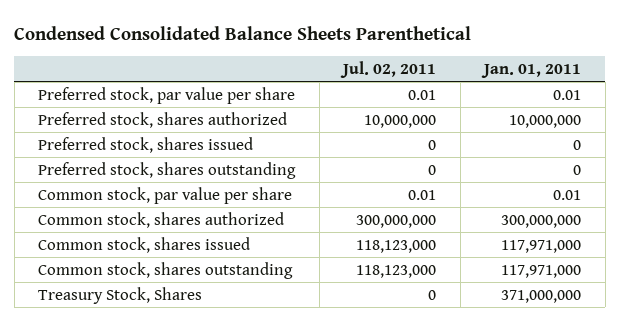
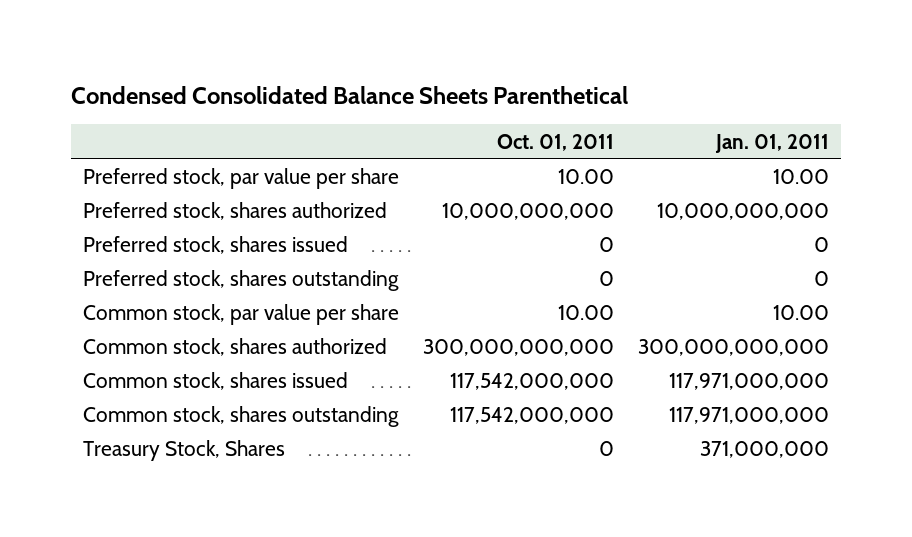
[340,60,437,78] Jul. 02, 2011 -> none
none -> [496,133,614,151] Oct. 01, 2011
[553,89,582,100] 0.01 -> [772,169,829,185] 10.00
[509,114,582,128] 10,000,000 -> [656,203,829,221] 10,000,000,000
[553,189,582,200] 0.01 -> [772,305,829,321] 10.00
[501,214,582,228] 300,000,000 -> [637,339,829,357] 300,000,000,000
[501,239,582,253] 117,971,000 -> [668,373,829,391] 117,971,000,000
[501,264,582,278] 117,971,000 -> [668,407,829,425] 117,971,000,000

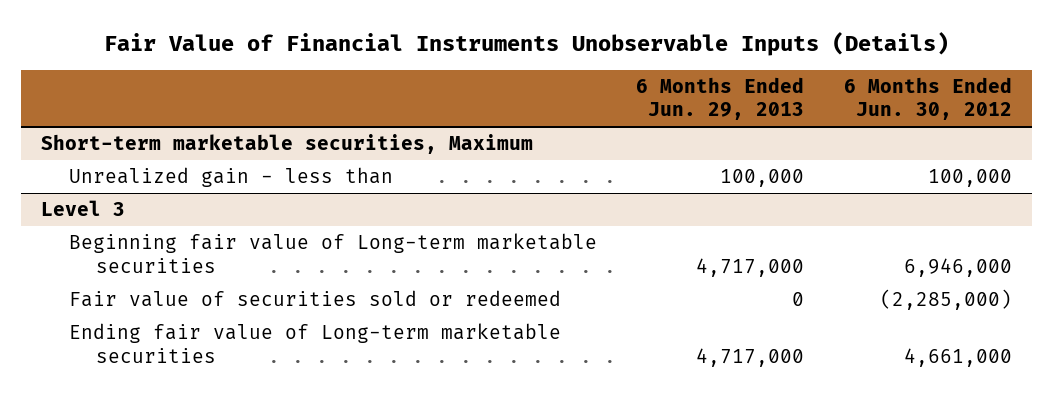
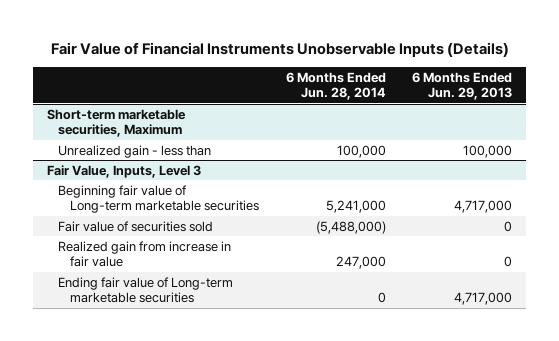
[844,76,1013,121] 6 Months Ended Jun. 30, 2012 -> none
none -> [285,71,386,101] 6 Months Ended Jun. 28, 2014
[41,199,126,216] Level 3 -> none
none -> [46,164,201,178] Fair Value, Inputs, Level 3
[68,289,561,307] Fair value of securities sold or redeemed -> [58,220,214,232] Fair value of securities sold
none -> [58,240,232,268] Realized gain from increase in fair value

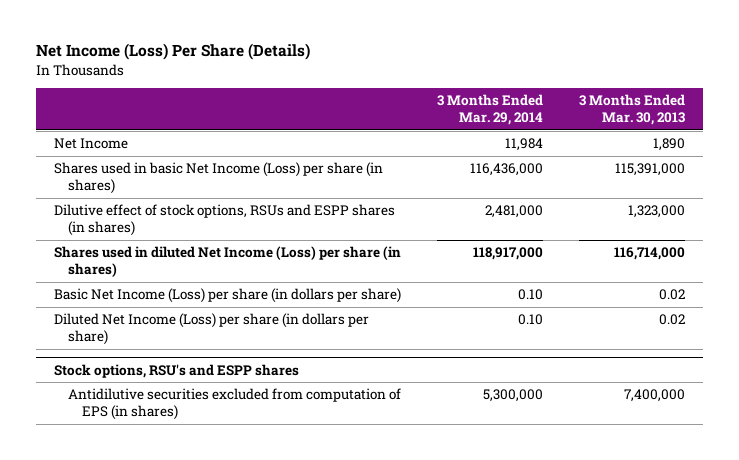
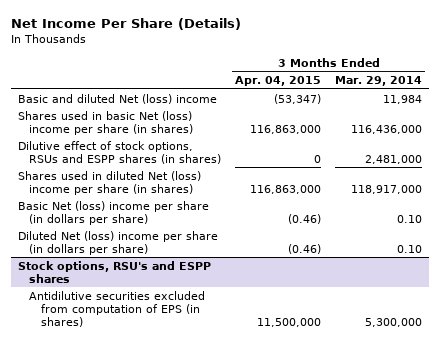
[35,43,310,61] Net Income (Loss) Per Share (Details) -> [10,18,241,31] Net Income Per Share (Details)
[578,94,685,126] 3 Months Ended Mar. 30, 2013 -> none
none -> [235,76,322,87] Apr. 04, 2015
[53,138,128,150] Net Income -> [17,93,217,104] Basic and diluted Net (loss) income
[53,162,383,195] Shares used in basic Net Income (Loss) per share (in shares) -> [17,110,194,135] Shares used in basic Net (loss) income per share (in shares)
[53,246,401,278] Shares used in diluted Net Income (Loss) per share (in shares) -> [17,170,201,195] Shares used in diluted Net (loss) income per share (in shares)
[53,288,401,304] Basic Net Income (Loss) per share (in dollars per share) -> [17,200,209,225] Basic Net (loss) income per share (in dollars per share)
[53,313,369,346] Diluted Net Income (Loss) per share (in dollars per share) -> [17,230,218,255] Diluted Net (loss) income per share (in dollars per share)

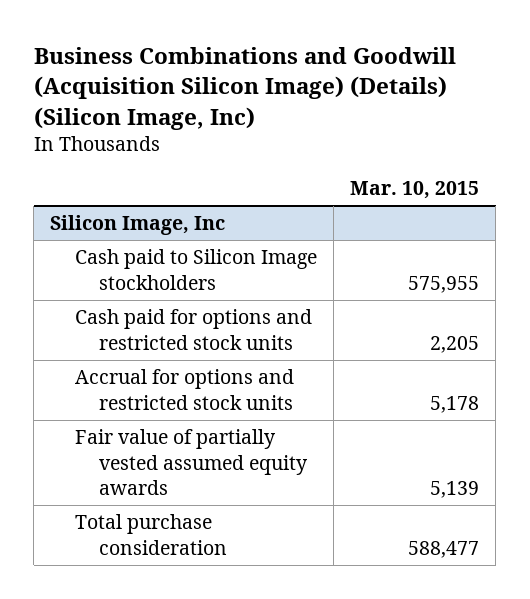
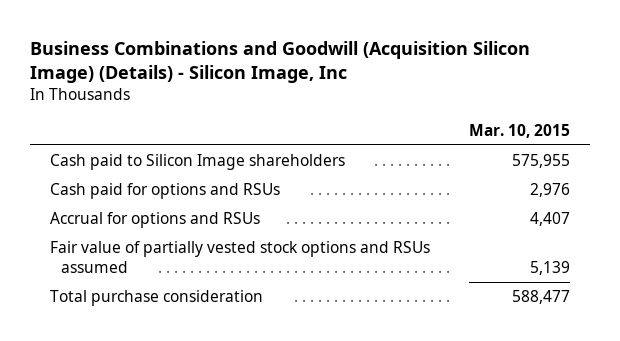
[33,47,456,130] Business Combinations and Goodwill (Acquisition Silicon Image) (Details) (Silicon Image, Inc) -> [30,40,531,83] Business Combinations and Goodwill (Acquisition Silicon Image) (Details) - Silicon Image, Inc
[50,215,226,236] Silicon Image, Inc -> none
[74,249,317,290] Cash paid to Silicon Image stockholders -> [49,154,345,171] Cash paid to Silicon Image shareholders
[74,309,312,350] Cash paid for options and restricted stock units -> [49,183,280,200] Cash paid for options and RSUs
[430,335,480,353] 2,205 -> [530,183,571,198] 2,976
[74,369,294,410] Accrual for options and restricted stock units -> [49,212,260,229] Accrual for options and RSUs
[430,395,480,413] 5,178 -> [530,212,571,227] 4,407
[74,429,309,495] Fair value of partially vested assumed equity awards -> [49,241,430,274] Fair value of partially vested stock options and RSUs assumed

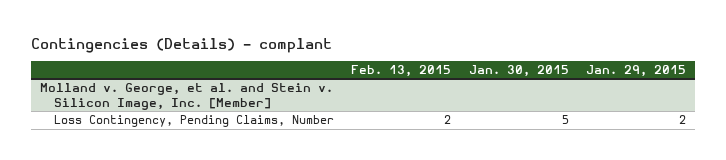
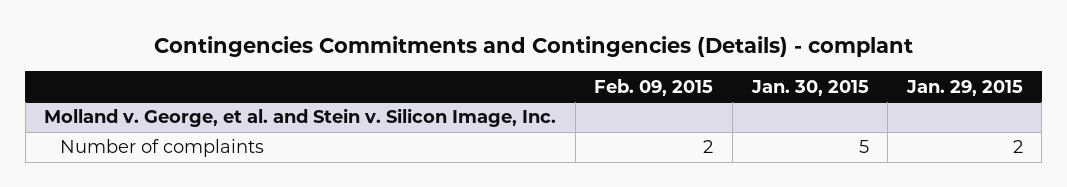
[31,37,333,53] Contingencies (Details) - complant -> [153,36,913,58] Contingencies Commitments and Contingencies (Details) - complant
[351,64,452,77] Feb. 13, 2015 -> none
none -> [594,78,714,96] Feb. 09, 2015
[39,83,333,110] Molland v. George, et al. and Stein v. Silicon Image, Inc. [Member] -> [44,108,557,128] Molland v. George, et al. and Stein v. Silicon Image, Inc.
[53,115,334,128] Loss Contingency, Pending Claims, Number -> [60,139,265,158] Number of complaints

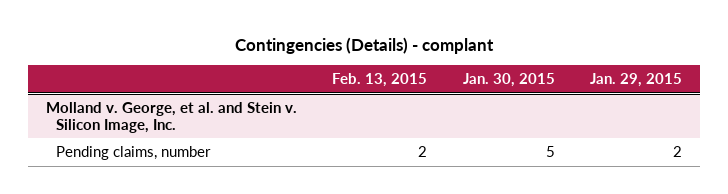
[153,36,913,58] Contingencies Commitments and Contingencies (Details) - complant -> [234,36,494,54] Contingencies (Details) - complant
[594,78,714,96] Feb. 09, 2015 -> none
none -> [332,73,428,88] Feb. 13, 2015
[60,139,265,158] Number of complaints -> [56,146,212,161] Pending claims, number

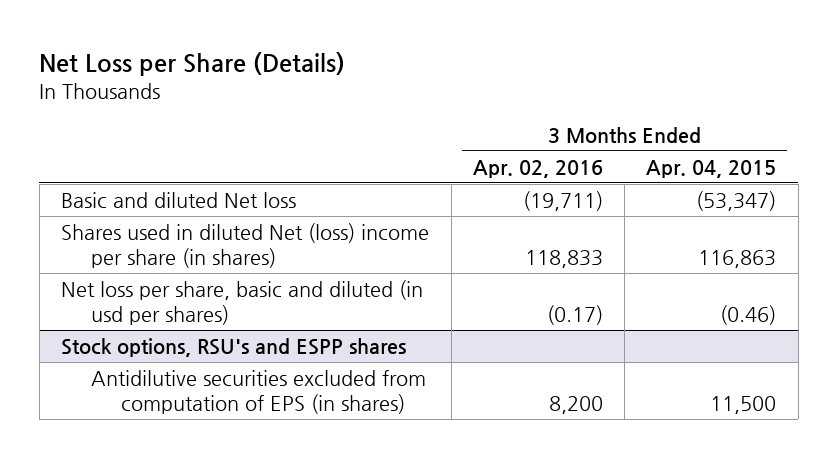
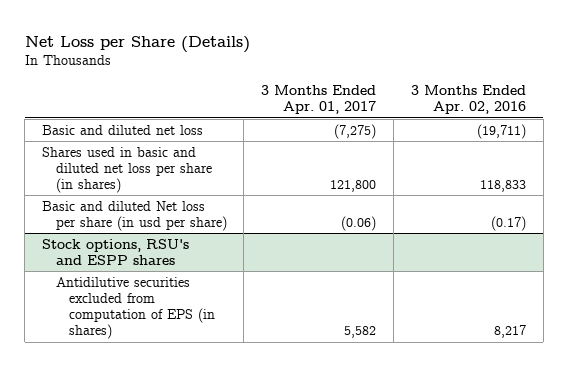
[646,159,777,178] Apr. 04, 2015 -> none
none -> [261,85,377,115] 3 Months Ended Apr. 01, 2017
[61,192,297,209] Basic and diluted Net loss -> [42,124,204,135] Basic and diluted net loss
[61,223,430,268] Shares used in diluted Net (loss) income per share (in shares) -> [42,146,212,194] Shares used in basic and diluted net loss per share (in shares)
[61,280,424,325] Net loss per share, basic and diluted (in usd per shares) -> [42,200,227,231] Basic and diluted Net loss per share (in usd per share)
[548,395,603,414] 8,200 -> [493,325,526,339] 8,217

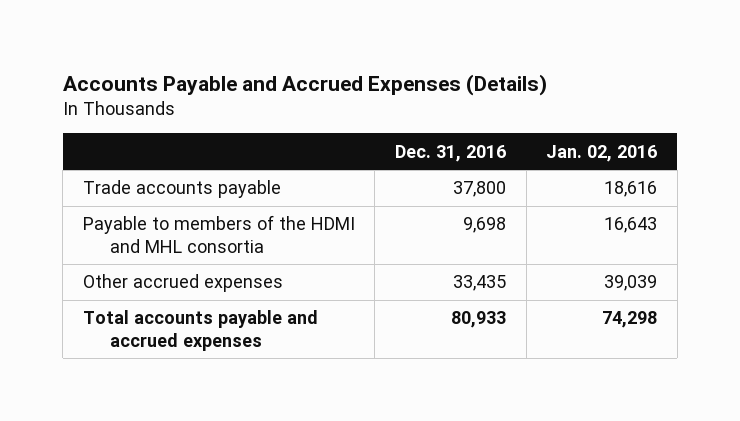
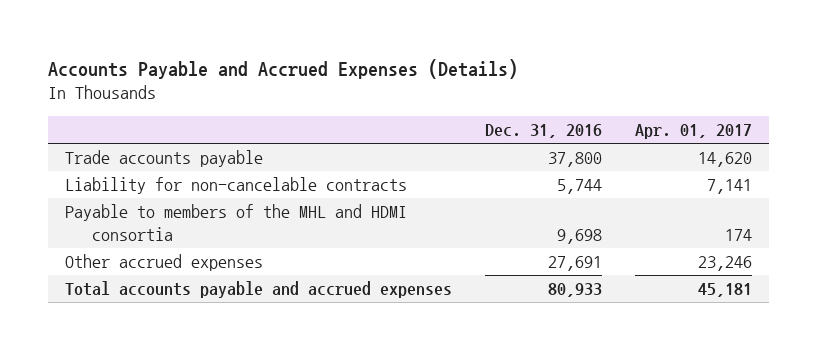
[546,144,658,162] Jan. 02, 2016 -> none
none -> [635,124,753,140] Apr. 01, 2017
none -> [64,177,407,195] Liability for non-cancelable contracts
[82,215,355,253] Payable to members of the HDMI and MHL consortia -> [64,204,407,241] Payable to members of the MHL and HDMI consortia
[453,275,507,292] 33,435 -> [548,256,603,272] 27,691

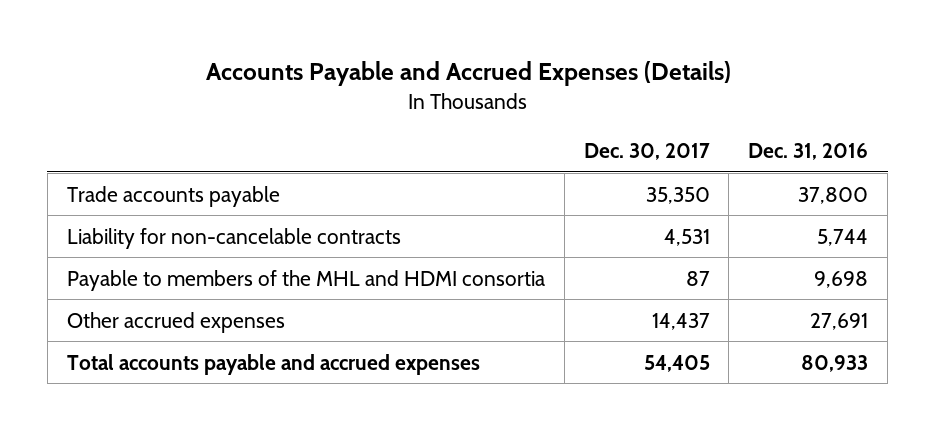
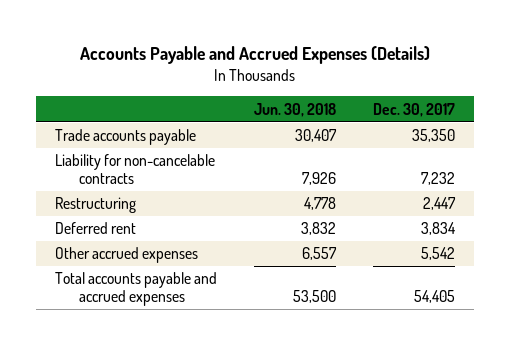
[748,143,869,161] Dec. 31, 2016 -> none
none -> [253,102,336,117] Jun. 30, 2018
[66,269,545,291] Payable to members of the MHL and HDMI consortia -> none
[663,228,710,246] 4,531 -> [421,172,456,186] 7,232
none -> [54,197,136,214] Restructuring
none -> [54,222,136,235] Deferred rent
[651,312,710,330] 14,437 -> [421,247,456,261] 5,542

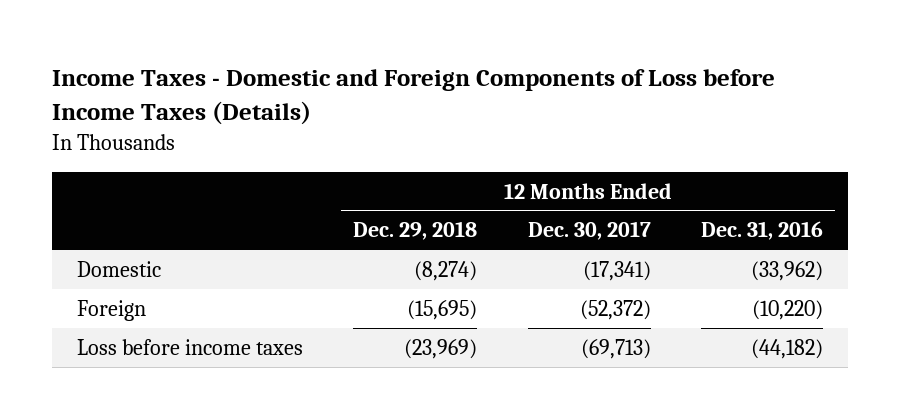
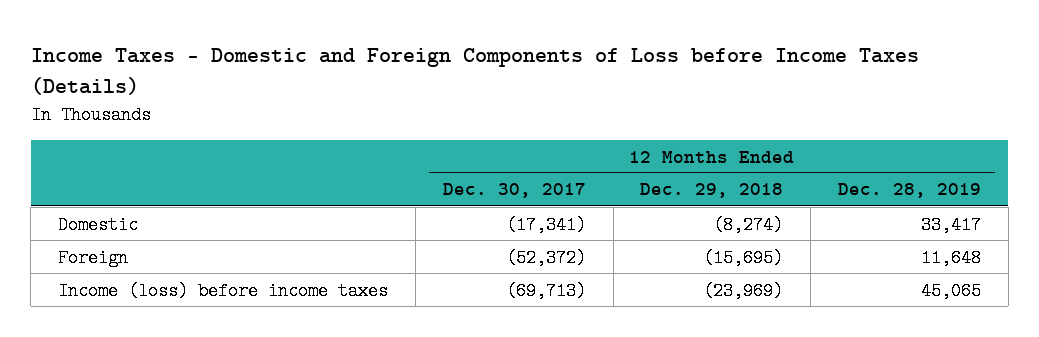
[700,221,823,241] Dec. 31, 2016 -> none
none -> [837,183,981,199] Dec. 28, 2019
[77,338,304,355] Loss before income taxes -> [58,281,389,300] Income (loss) before income taxes

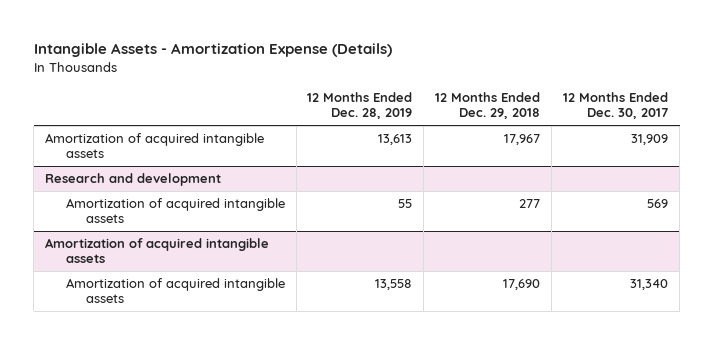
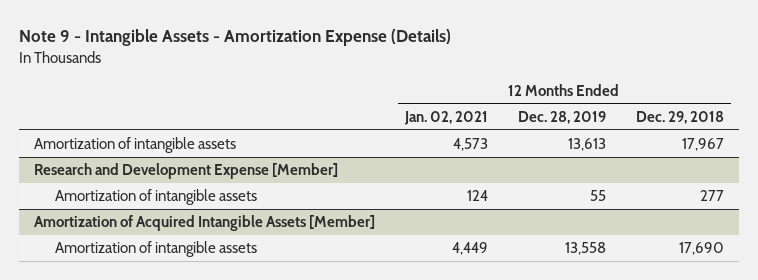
[33,43,392,58] Intangible Assets - Amortization Expense (Details) -> [19,29,452,47] Note 9 - Intangible Assets - Amortization Expense (Details)
[563,91,669,120] 12 Months Ended Dec. 30, 2017 -> none
none -> [404,111,489,126] Jan. 02, 2021
[45,133,265,159] Amortization of acquired intangible assets -> [34,137,237,154] Amortization of intangible assets
[45,173,222,187] Research and development -> [34,163,339,180] Research and Development Expense [Member]
[65,198,285,224] Amortization of acquired intangible assets -> [55,189,258,206] Amortization of intangible assets
[45,238,270,264] Amortization of acquired intangible assets -> [34,215,376,232] Amortization of Acquired Intangible Assets [Member]
[65,278,285,304] Amortization of acquired intangible assets -> [55,241,258,258] Amortization of intangible assets

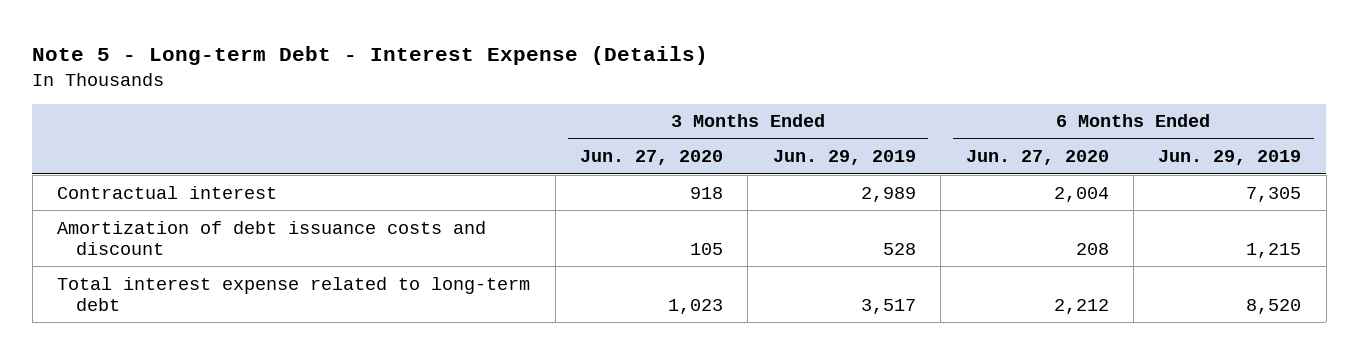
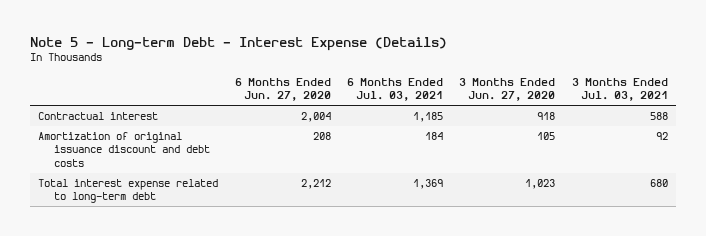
[772,150,916,166] Jun. 29, 2019 -> none
[1158,150,1302,166] Jun. 29, 2019 -> none
none -> [346,78,443,102] 6 Months Ended Jul. 03, 2021
none -> [571,78,668,102] 3 Months Ended Jul. 03, 2021
[57,220,487,255] Amortization of debt issuance costs and discount -> [38,132,211,167] Amortization of original issuance discount and debt costs

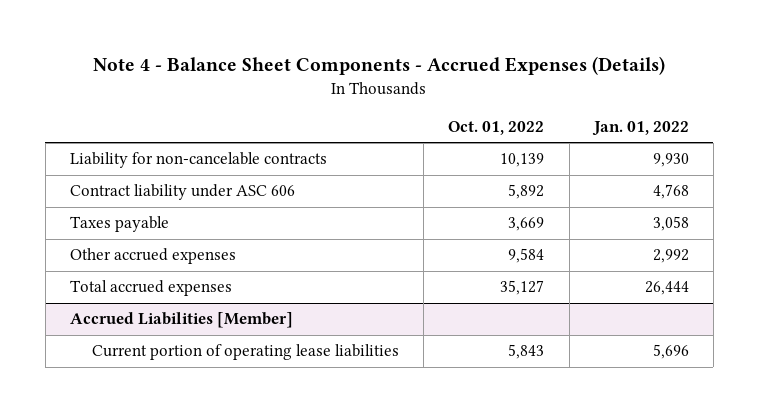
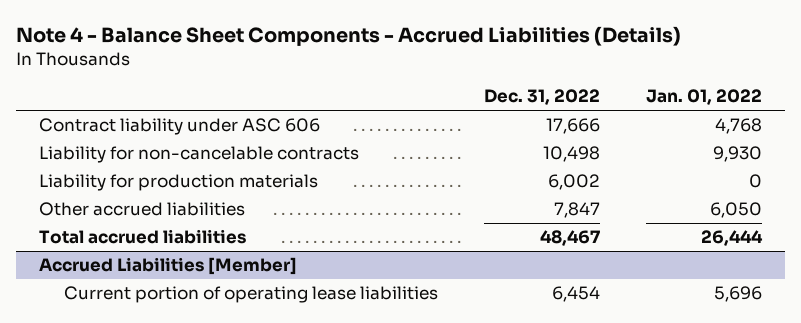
[93,56,666,76] Note 4 - Balance Sheet Components - Accrued Expenses (Details) -> [16,26,682,47] Note 4 - Balance Sheet Components - Accrued Liabilities (Details)
[448,121,545,136] Oct. 01, 2022 -> none
none -> [483,89,600,106] Dec. 31, 2022
[69,216,169,233] Taxes payable -> none
[69,152,327,169] Liability for non-cancelable contracts -> [39,146,360,164] Liability for non-cancelable contracts
none -> [39,174,319,192] Liability for production materials
[69,248,236,265] Other accrued expenses -> [39,202,246,217] Other accrued liabilities
[652,249,689,264] 2,992 -> [709,202,762,219] 6,050
[69,280,232,297] Total accrued expenses -> [39,229,247,245] Total accrued liabilities

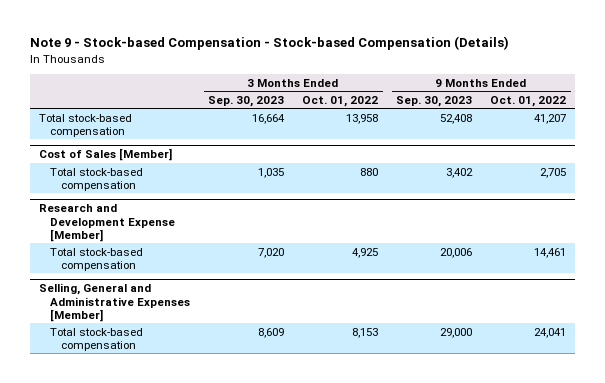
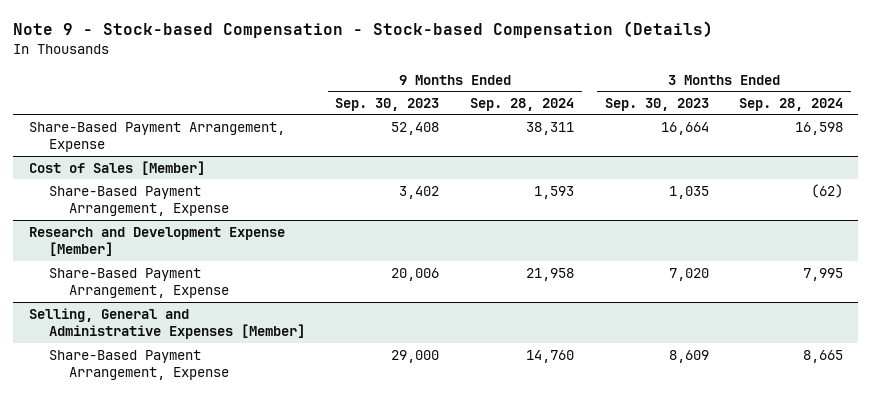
[302,95,379,107] Oct. 01, 2022 -> none
[490,95,567,107] Oct. 01, 2022 -> none
none -> [469,97,574,111] Sep. 28, 2024
none -> [739,97,844,111] Sep. 28, 2024
[38,113,132,137] Total stock-based compensation -> [28,121,285,153] Share-Based Payment Arrangement, Expense
[50,167,144,191] Total stock-based compensation -> [48,185,229,217] Share-Based Payment Arrangement, Expense
[50,247,144,271] Total stock-based compensation -> [48,267,229,299] Share-Based Payment Arrangement, Expense
[50,327,144,351] Total stock-based compensation -> [48,349,229,381] Share-Based Payment Arrangement, Expense

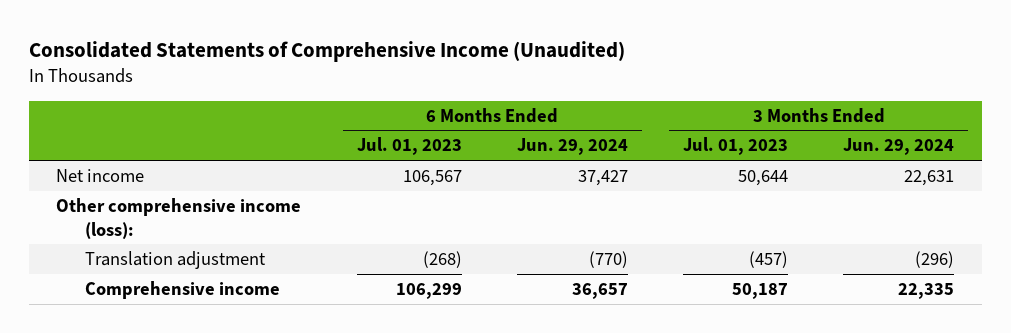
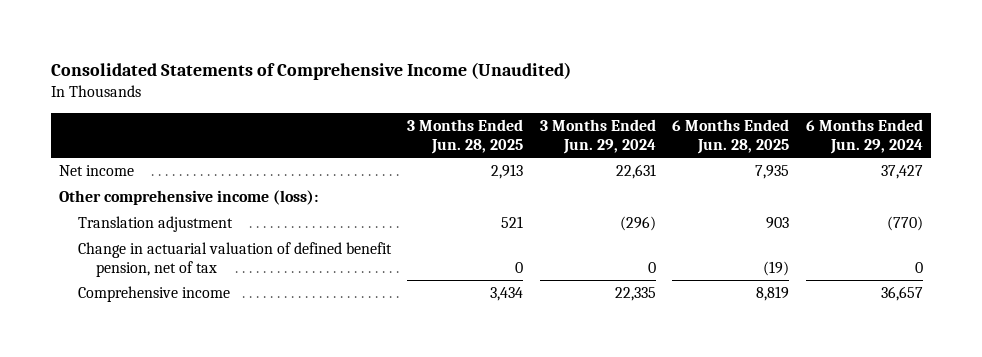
[356,137,462,156] Jul. 01, 2023 -> none
[682,137,788,156] Jul. 01, 2023 -> none
none -> [407,119,524,154] 3 Months Ended Jun. 28, 2025
none -> [672,119,790,154] 6 Months Ended Jun. 28, 2025
none -> [77,242,392,277] Change in actuarial valuation of defined benefit pension, net of tax

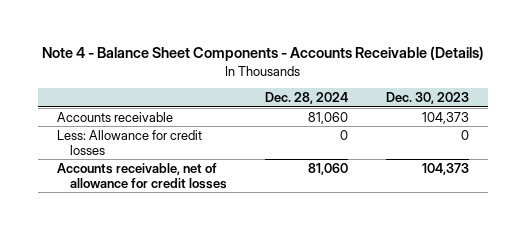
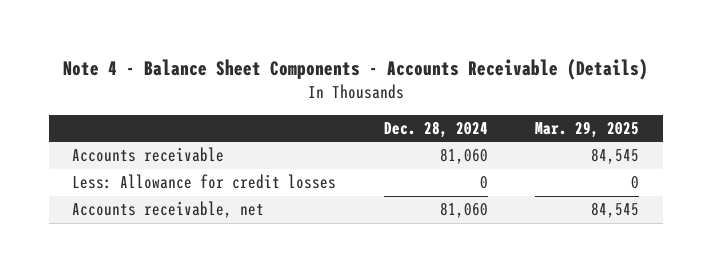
[386,92,470,105] Dec. 30, 2023 -> none
none -> [535,120,640,138] Mar. 29, 2025
[57,162,228,189] Accounts receivable, net of allowance for credit losses -> [72,201,265,219] Accounts receivable, net

